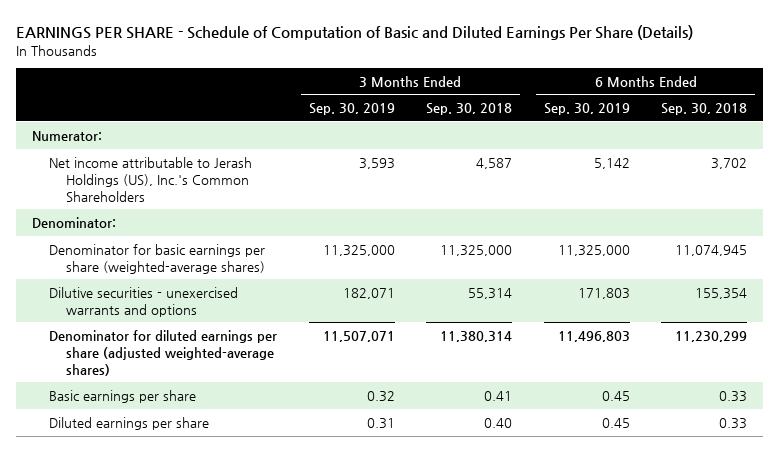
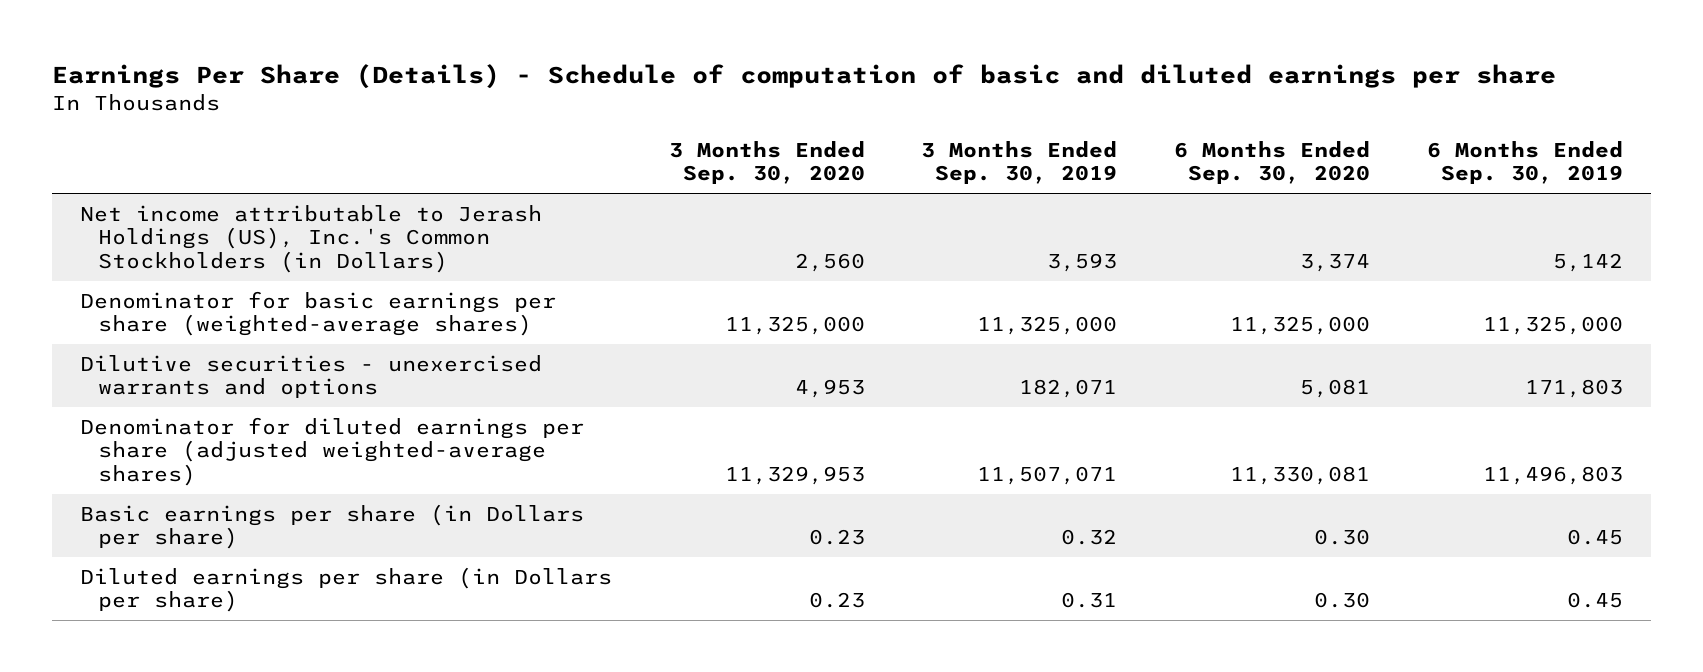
[16,24,694,40] EARNINGS PER SHARE - Schedule of Computation of Basic and Diluted Earnings Per Share (Details) -> [52,64,1557,90] Earnings Per Share (Details) - Schedule of computation of basic and diluted earnings per share
[426,103,513,116] Sep. 30, 2018 -> none
[661,103,748,116] Sep. 30, 2018 -> none
none -> [668,140,865,185] 3 Months Ended Sep. 30, 2020
none -> [1174,140,1371,185] 6 Months Ended Sep. 30, 2020
[31,130,102,141] Numerator: -> none
[31,216,116,228] Denominator: -> none
[48,156,252,202] Net income attributable to Jerash Holdings (US), Inc.'s Common Shareholders -> [80,204,543,274] Net income attributable to Jerash Holdings (US), Inc.'s Common Stockholders (in Dollars)
[48,389,196,403] Basic earnings per share -> [80,503,585,550] Basic earnings per share (in Dollars per share)
[48,416,209,430] Diluted earnings per share -> [80,566,613,613] Diluted earnings per share (in Dollars per share)

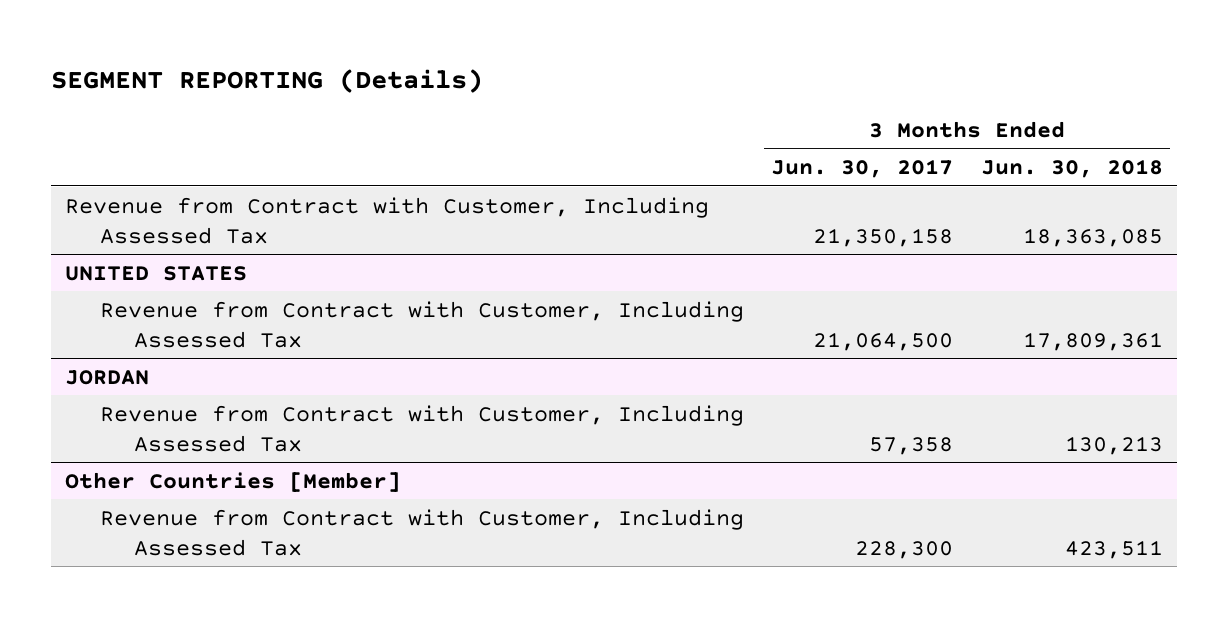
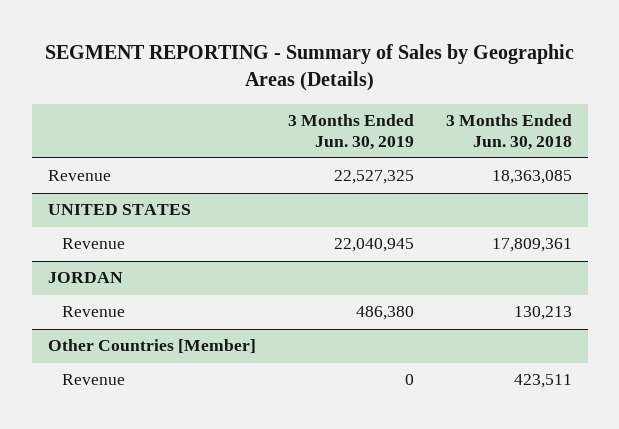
[51,68,484,93] SEGMENT REPORTING (Details) -> [44,43,574,92] SEGMENT REPORTING - Summary of Sales by Geographic Areas (Details)
[771,159,954,179] Jun. 30, 2017 -> none
none -> [287,114,414,150] 3 Months Ended Jun. 30, 2019
[65,196,710,244] Revenue from Contract with Customer, Including Assessed Tax -> [47,170,111,182] Revenue
[99,300,744,348] Revenue from Contract with Customer, Including Assessed Tax -> [61,238,125,250] Revenue
[99,404,744,452] Revenue from Contract with Customer, Including Assessed Tax -> [61,306,125,318] Revenue
[99,508,744,556] Revenue from Contract with Customer, Including Assessed Tax -> [61,374,125,386] Revenue

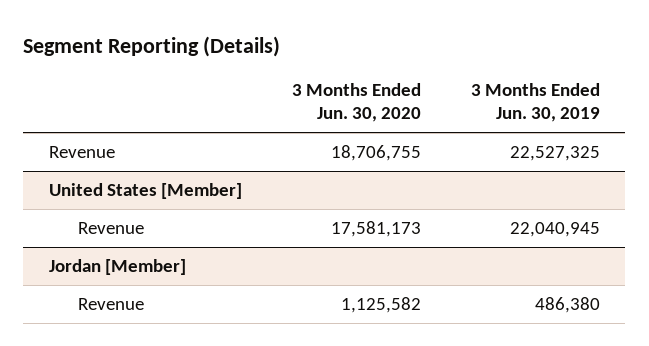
[44,43,574,92] SEGMENT REPORTING - Summary of Sales by Geographic Areas (Details) -> [23,35,281,57] Segment Reporting (Details)
[445,114,572,150] 3 Months Ended Jun. 30, 2018 -> none
none -> [291,83,421,123] 3 Months Ended Jun. 30, 2020
[47,204,191,216] UNITED STATES -> [48,183,242,200] United States [Member]
[47,272,123,284] JORDAN -> [48,259,186,276] Jordan [Member]
[47,339,256,354] Other Countries [Member] -> none
[61,374,125,386] Revenue -> none

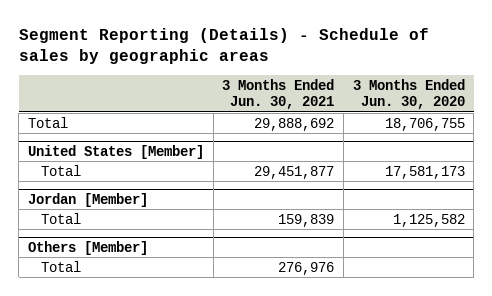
[23,35,281,57] Segment Reporting (Details) -> [18,28,429,65] Segment Reporting (Details) - Schedule of sales by geographic areas
[471,83,601,123] 3 Months Ended Jun. 30, 2019 -> none
none -> [222,78,335,110] 3 Months Ended Jun. 30, 2021
[48,146,115,159] Revenue -> [27,116,68,128] Total
[77,222,144,235] Revenue -> [40,164,81,176] Total
[77,298,144,311] Revenue -> [40,212,81,224] Total
none -> [27,240,148,255] Others [Member]
none -> [40,260,81,272] Total

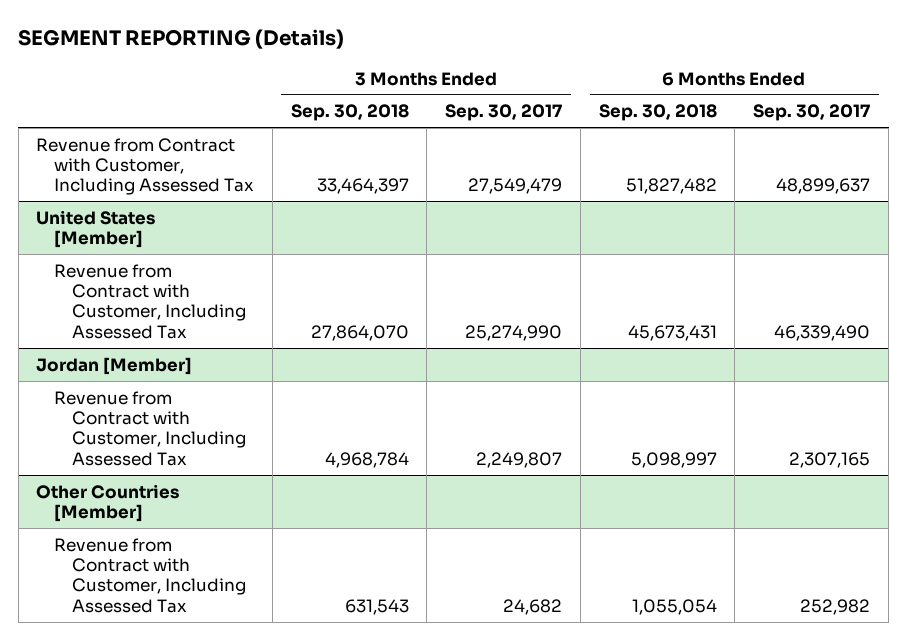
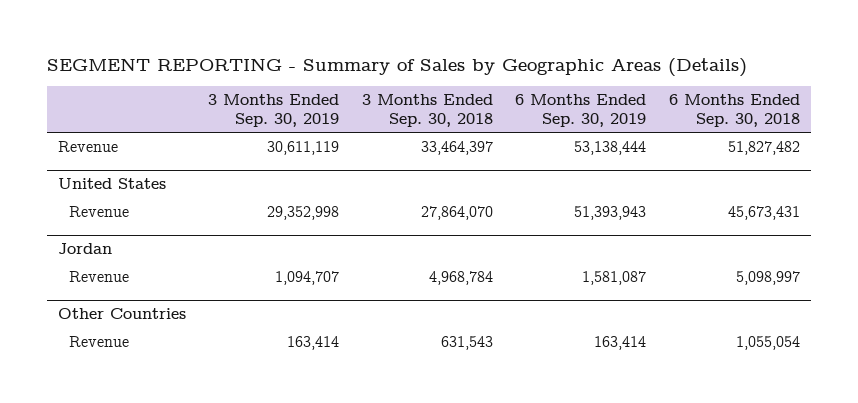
[18,28,345,49] SEGMENT REPORTING (Details) -> [46,57,747,77] SEGMENT REPORTING - Summary of Sales by Geographic Areas (Details)
[445,104,563,122] Sep. 30, 2017 -> none
[753,104,871,122] Sep. 30, 2017 -> none
none -> [208,94,340,127] 3 Months Ended Sep. 30, 2019
none -> [515,94,647,127] 6 Months Ended Sep. 30, 2019
[36,137,254,196] Revenue from Contract with Customer, Including Assessed Tax -> [57,141,118,153] Revenue
[36,209,156,248] United States [Member] -> [57,178,166,190] United States
[53,263,246,339] Revenue from Contract with Customer, Including Assessed Tax -> [69,206,130,218] Revenue
[36,356,193,375] Jordan [Member] -> [57,243,112,255] Jordan
[53,390,246,466] Revenue from Contract with Customer, Including Assessed Tax -> [69,271,130,283] Revenue
[36,483,180,522] Other Countries [Member] -> [57,308,186,320] Other Countries
[53,537,246,613] Revenue from Contract with Customer, Including Assessed Tax -> [69,336,130,348] Revenue

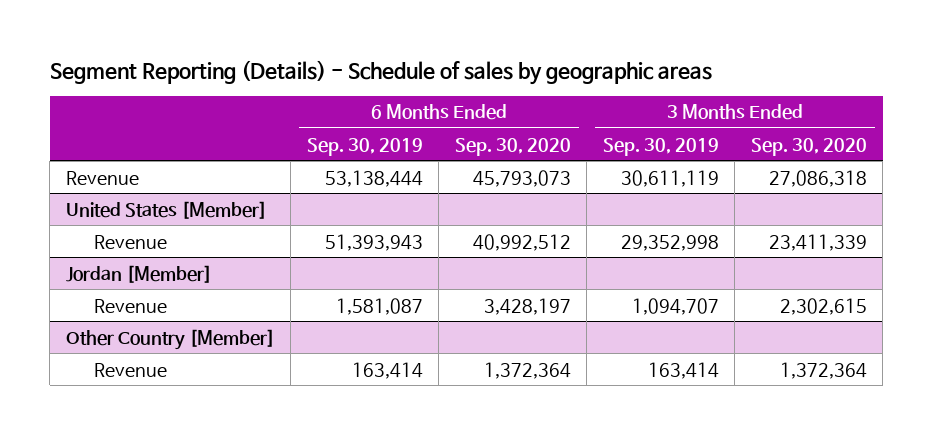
[46,57,747,77] SEGMENT REPORTING - Summary of Sales by Geographic Areas (Details) -> [49,59,712,85] Segment Reporting (Details) - Schedule of sales by geographic areas
[361,94,493,127] 3 Months Ended Sep. 30, 2018 -> none
[668,94,800,127] 6 Months Ended Sep. 30, 2018 -> none
none -> [454,137,571,156] Sep. 30, 2020
none -> [750,137,867,156] Sep. 30, 2020
[57,178,166,190] United States -> [65,200,267,219] United States [Member]
[57,243,112,255] Jordan -> [65,264,212,283] Jordan [Member]
[57,308,186,320] Other Countries -> none
none -> [65,328,275,350] Other Country [Member]

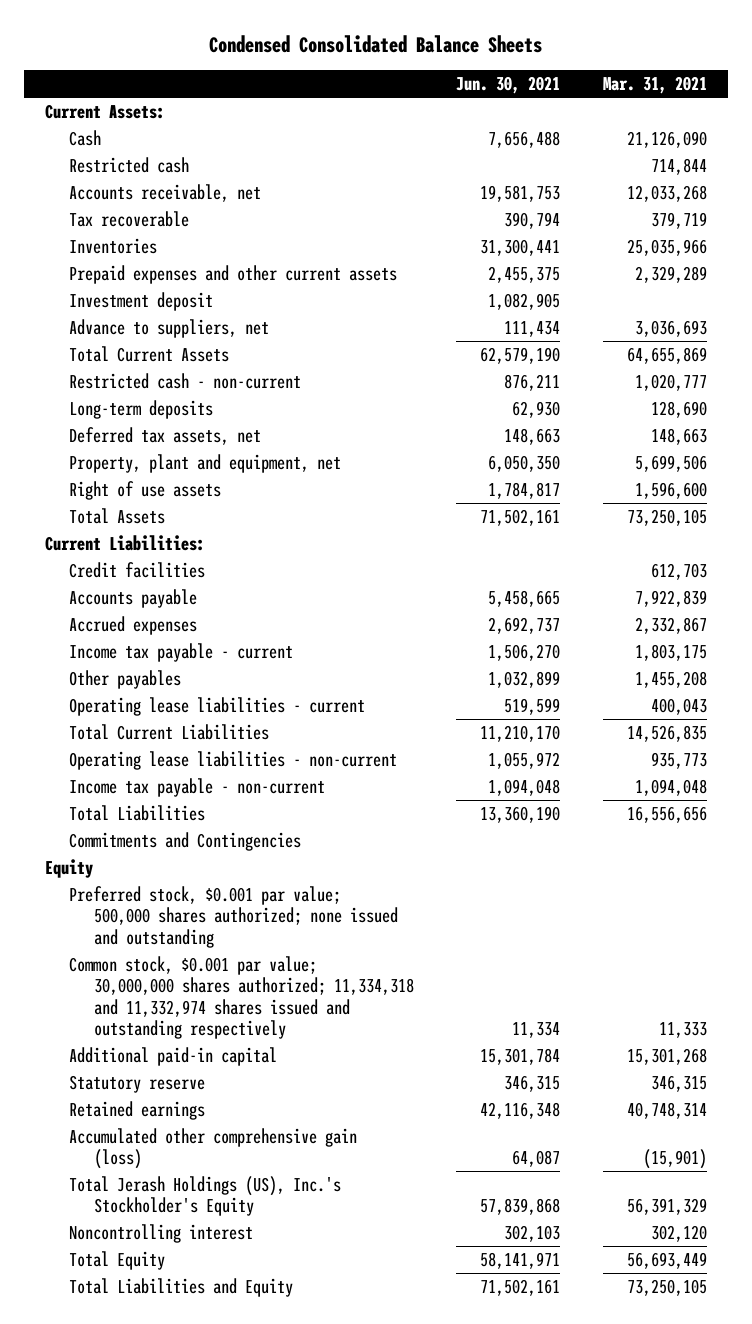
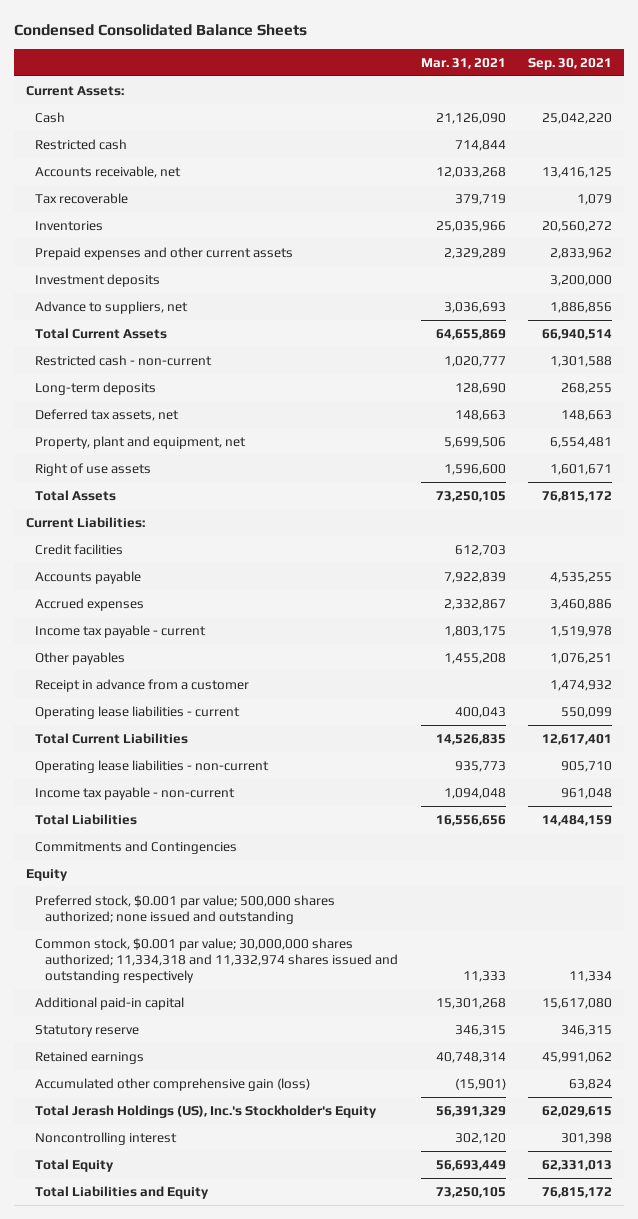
[456,76,561,95] Jun. 30, 2021 -> none
none -> [528,57,613,70] Sep. 30, 2021
[69,291,214,311] Investment deposit -> [35,273,161,287] Investment deposits
none -> [35,678,250,692] Receipt in advance from a customer

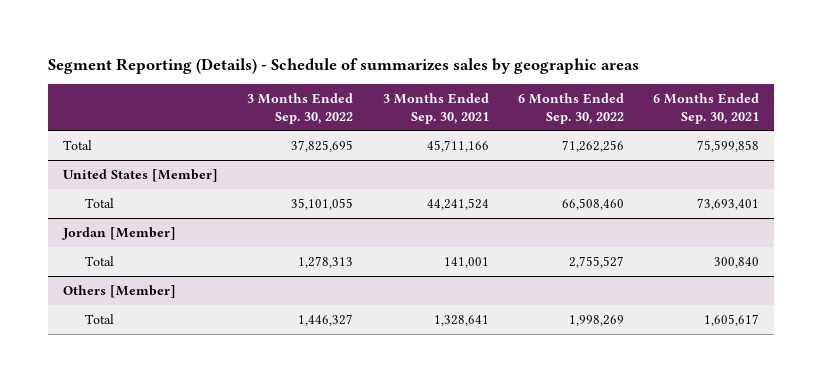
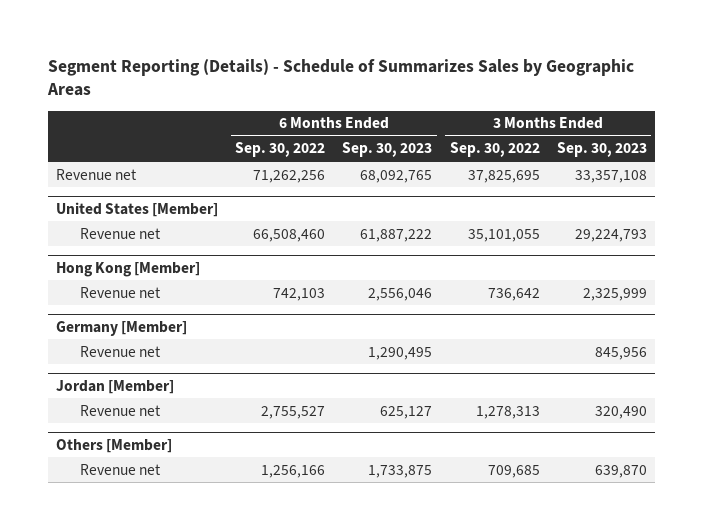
[48,58,640,75] Segment Reporting (Details) - Schedule of summarizes sales by geographic areas -> [46,58,634,97] Segment Reporting (Details) - Schedule of Summarizes Sales by Geographic Areas
[382,93,489,124] 3 Months Ended Sep. 30, 2021 -> none
[653,93,760,124] 6 Months Ended Sep. 30, 2021 -> none
none -> [342,142,433,158] Sep. 30, 2023
none -> [556,142,647,158] Sep. 30, 2023
[62,139,92,150] Total -> [56,168,138,180] Revenue net
[85,197,115,208] Total -> [80,227,162,239] Revenue net
none -> [56,261,201,277] Hong Kong [Member]
none -> [80,286,162,298] Revenue net
none -> [56,320,188,336] Germany [Member]
none -> [80,345,162,357] Revenue net
[85,255,115,266] Total -> [80,404,162,416] Revenue net
[85,313,115,324] Total -> none
none -> [80,463,162,475] Revenue net

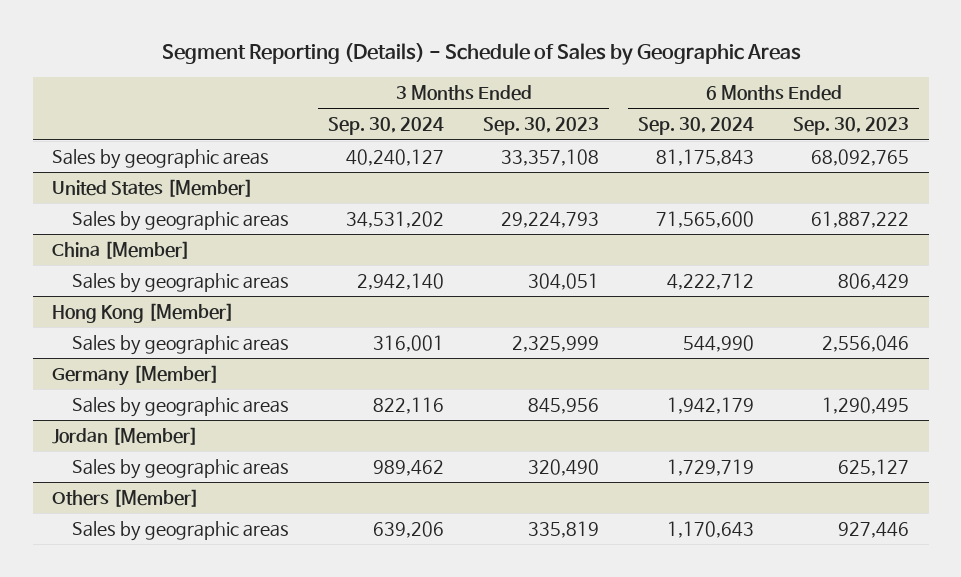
[46,58,634,97] Segment Reporting (Details) - Schedule of Summarizes Sales by Geographic Areas -> [161,43,801,66] Segment Reporting (Details) - Schedule of Sales by Geographic Areas
[235,142,326,158] Sep. 30, 2022 -> none
[449,142,540,158] Sep. 30, 2022 -> none
none -> [328,117,445,136] Sep. 30, 2024
none -> [638,117,755,136] Sep. 30, 2024
[56,168,138,180] Revenue net -> [52,148,270,169] Sales by geographic areas
[80,227,162,239] Revenue net -> [72,210,290,231] Sales by geographic areas
none -> [52,240,191,259] China [Member]
none -> [72,272,290,293] Sales by geographic areas
[80,286,162,298] Revenue net -> [72,334,290,355] Sales by geographic areas
[80,345,162,357] Revenue net -> [72,396,290,417] Sales by geographic areas
[80,404,162,416] Revenue net -> [72,458,290,479] Sales by geographic areas
[80,463,162,475] Revenue net -> none
none -> [72,520,290,541] Sales by geographic areas

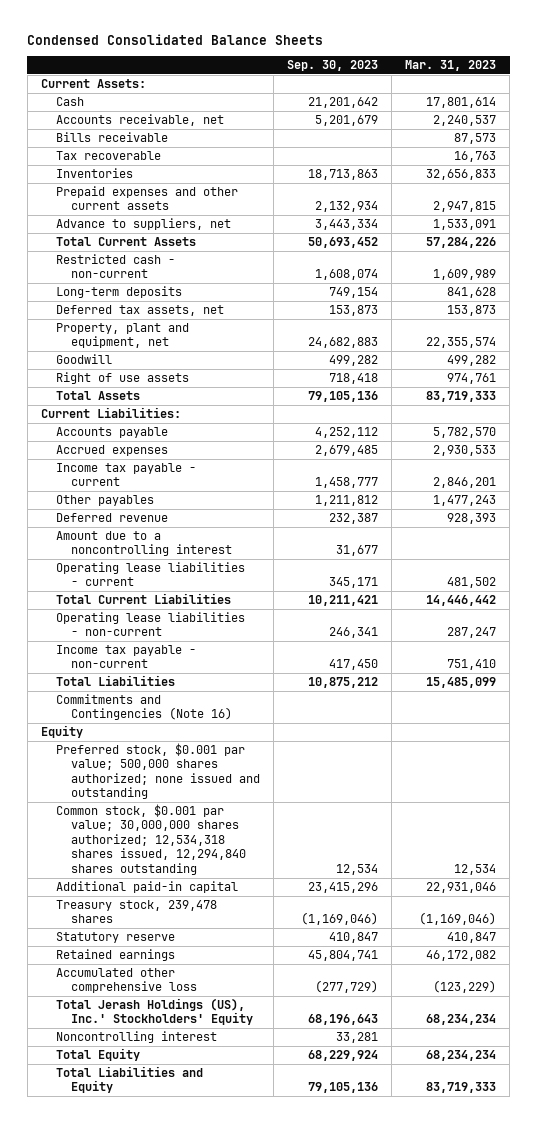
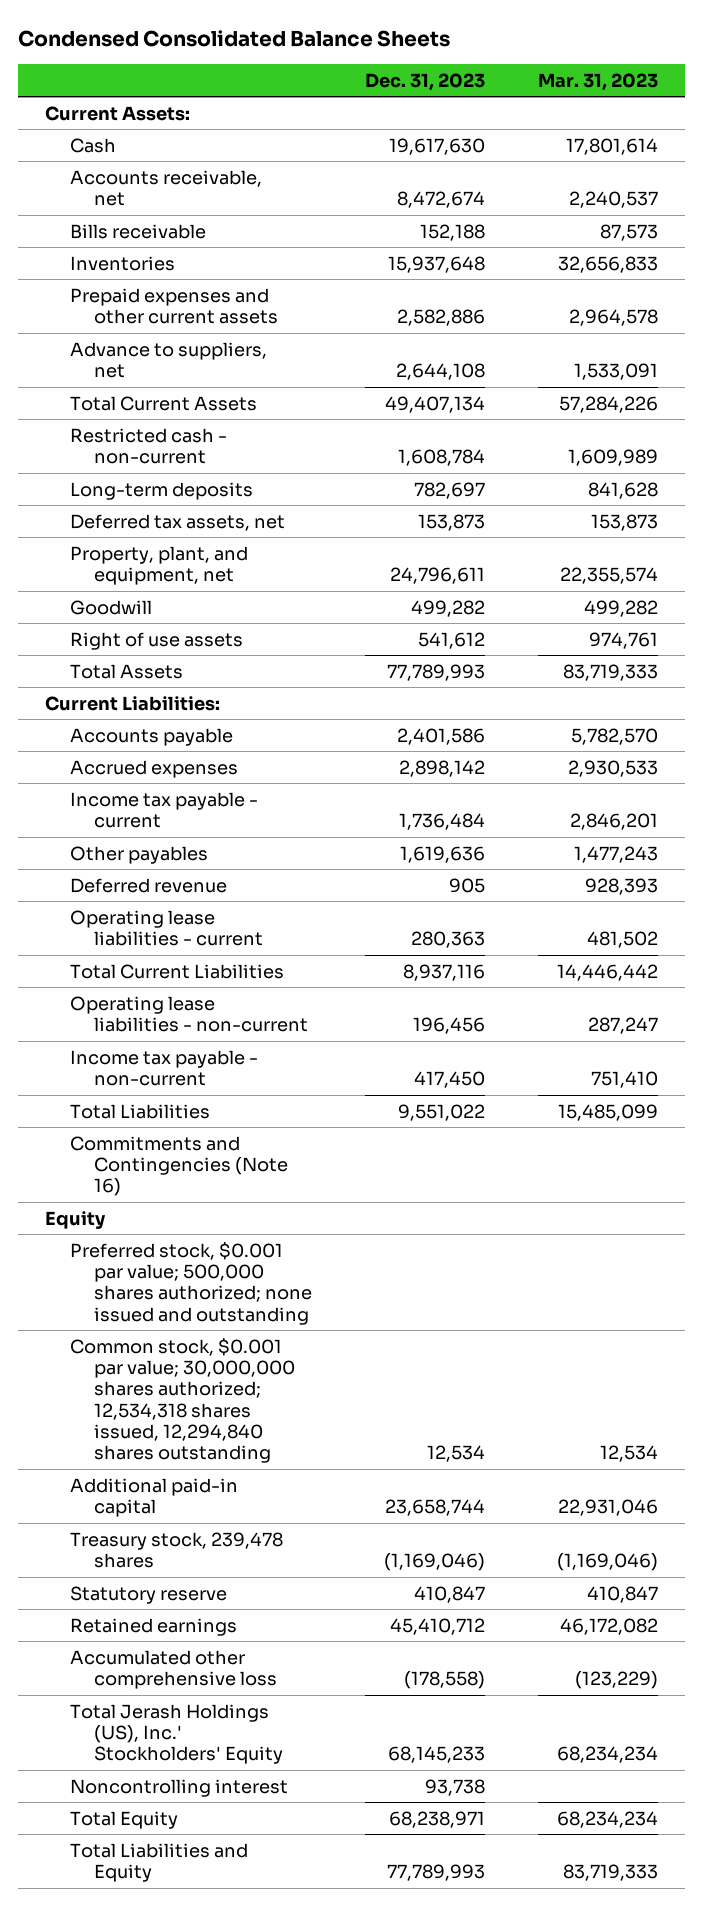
[286,59,378,71] Sep. 30, 2023 -> none
none -> [365,72,486,91] Dec. 31, 2023
[55,150,161,160] Tax recoverable -> none
[433,201,497,213] 2,947,815 -> [569,308,659,326] 2,964,578
[55,322,189,349] Property, plant and equipment, net -> [69,545,248,585] Property, plant, and equipment, net
[55,530,232,557] Amount due to a noncontrolling interest -> none

